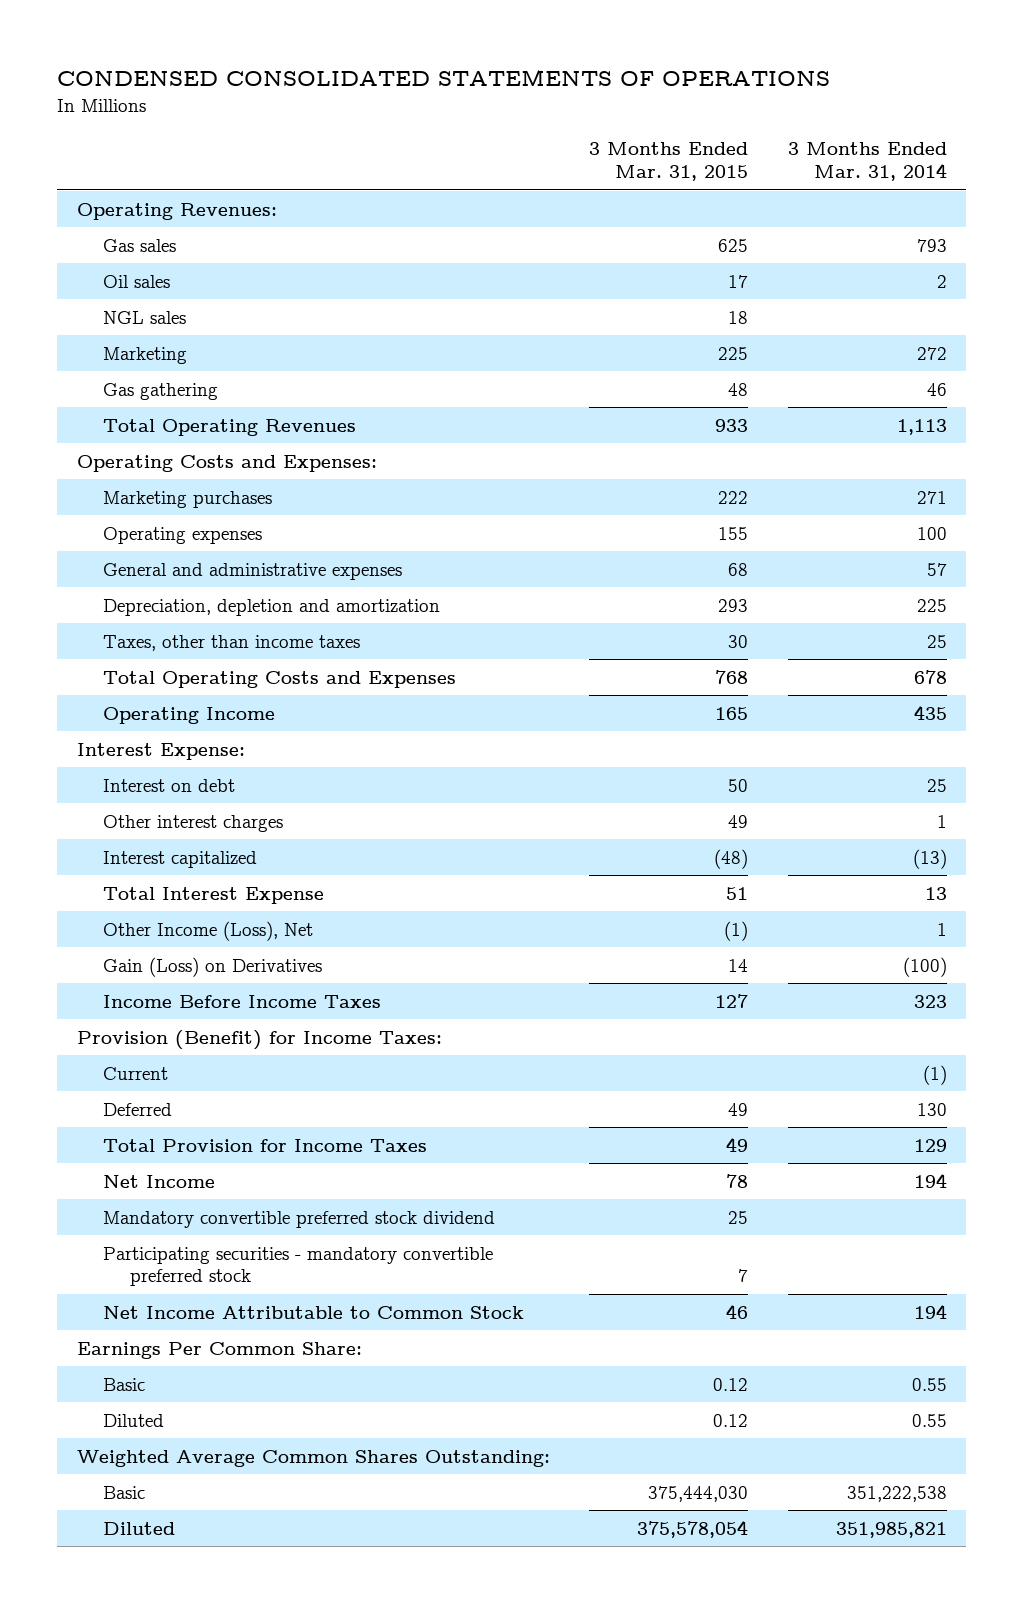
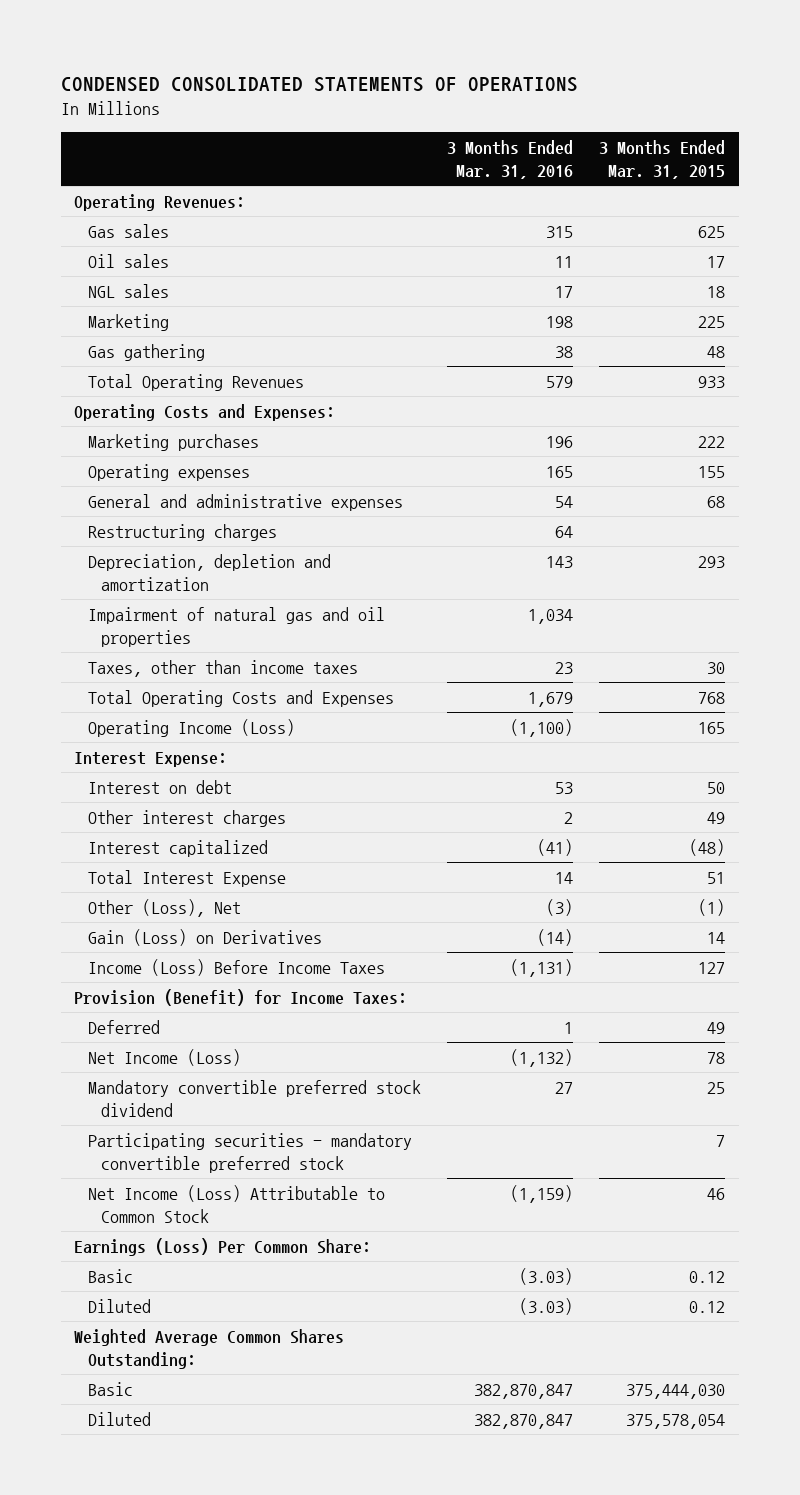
[787,142,947,181] 3 Months Ended Mar. 31, 2014 -> none
none -> [447,139,574,180] 3 Months Ended Mar. 31, 2016
none -> [87,523,277,541] Restructuring charges
none -> [87,606,385,648] Impairment of natural gas and oil properties
[103,706,276,724] Operating Income -> [87,718,295,737] Operating Income (Loss)
[103,920,314,941] Other Income (Loss), Net -> [87,898,241,917] Other (Loss), Net
[103,994,382,1008] Income Before Income Taxes -> [87,958,385,976] Income (Loss) Before Income Taxes
[103,1066,169,1080] Current -> none
[103,1138,428,1152] Total Provision for Income Taxes -> none
[103,1174,216,1188] Net Income -> [87,1048,241,1066] Net Income (Loss)
[103,1305,525,1319] Net Income Attributable to Common Stock -> [87,1184,385,1224] Net Income (Loss) Attributable to Common Stock
[76,1341,362,1359] Earnings Per Common Share: -> [74,1237,372,1256] Earnings (Loss) Per Common Share:

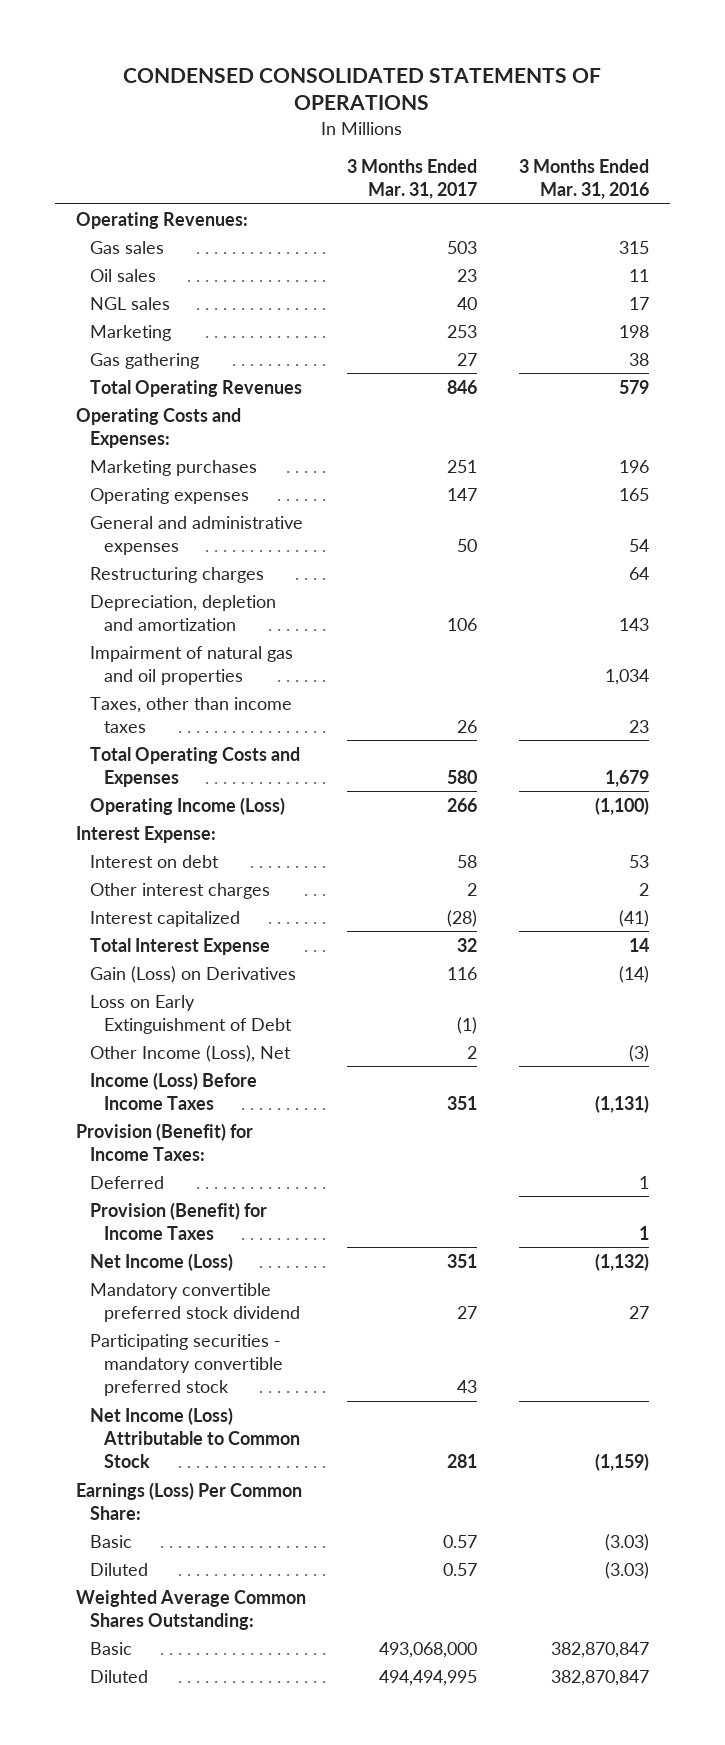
[599,139,726,180] 3 Months Ended Mar. 31, 2015 -> none
none -> [347,159,478,200] 3 Months Ended Mar. 31, 2017
[87,898,241,917] Other (Loss), Net -> none
none -> [89,994,293,1034] Loss on Early Extinguishment of Debt
none -> [89,1044,291,1062] Other Income (Loss), Net
none -> [89,1201,267,1240] Provision (Benefit) for Income Taxes

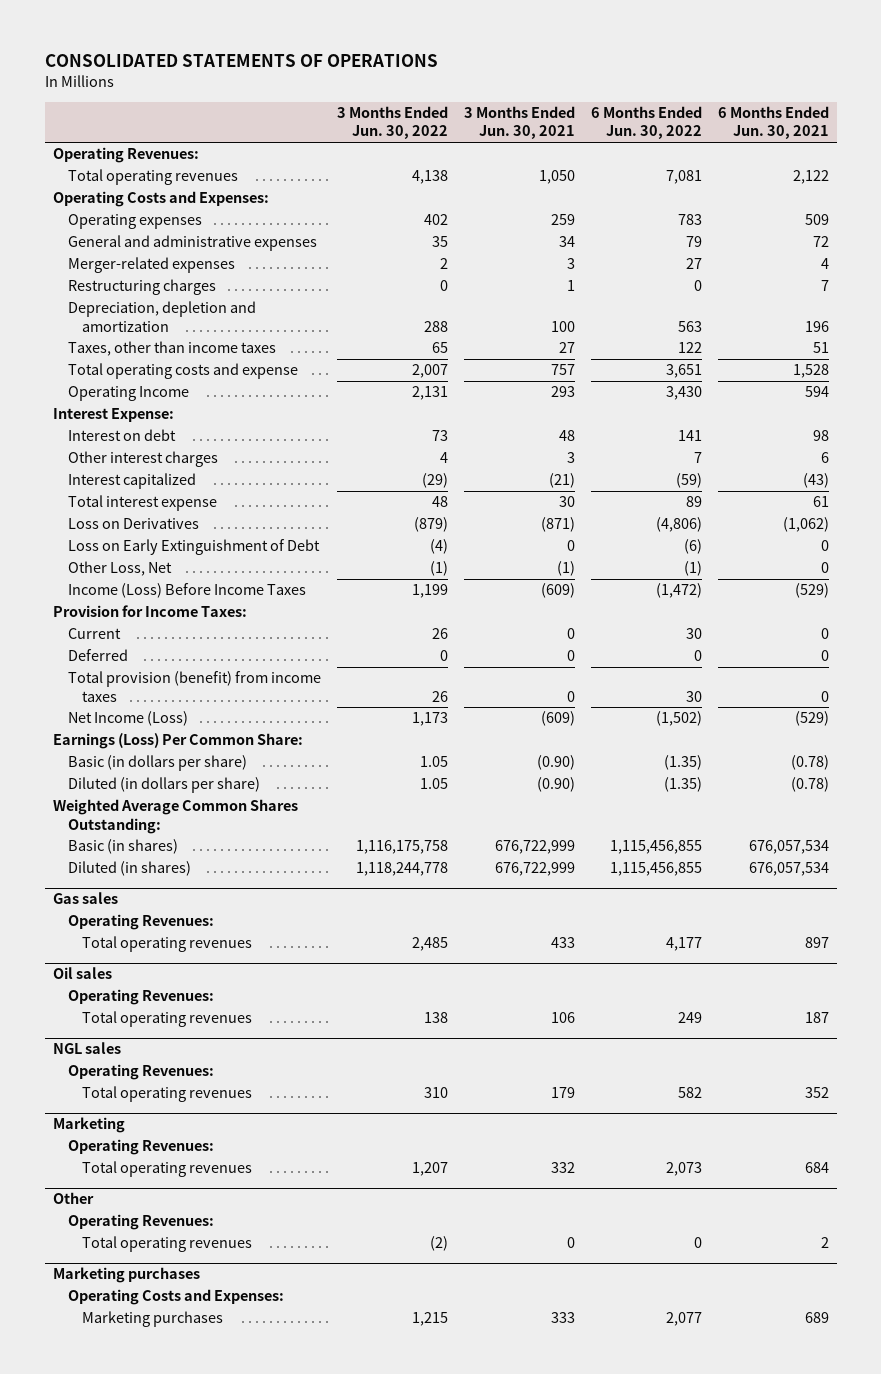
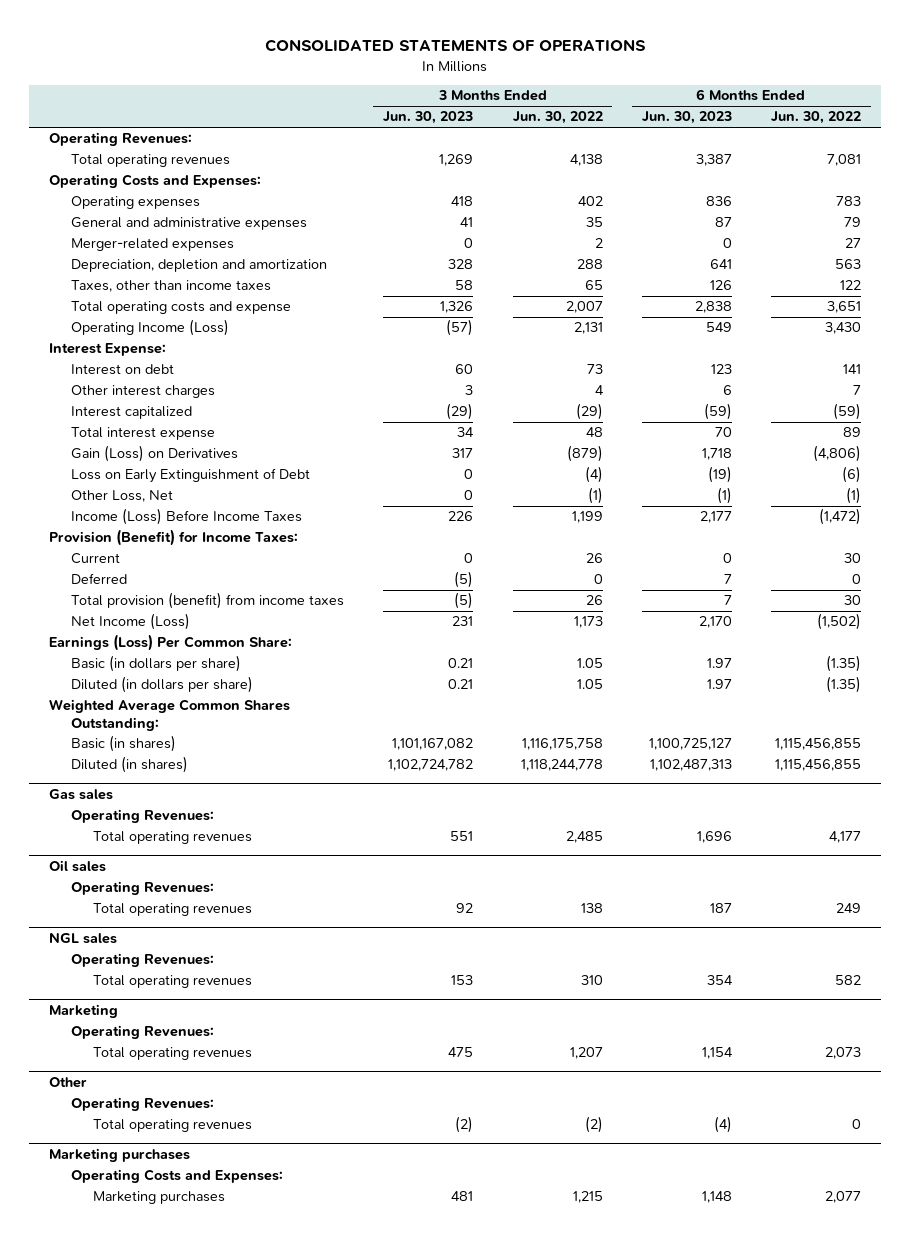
[463,106,575,140] 3 Months Ended Jun. 30, 2021 -> none
[717,106,829,140] 6 Months Ended Jun. 30, 2021 -> none
none -> [383,111,474,125] Jun. 30, 2023
none -> [641,111,732,125] Jun. 30, 2023
[67,279,216,296] Restructuring charges -> none
[67,386,189,402] Operating Income -> [71,319,230,337] Operating Income (Loss)
[67,518,199,530] Loss on Derivatives -> [71,445,239,463] Gain (Loss) on Derivatives
[52,605,247,618] Provision for Income Taxes: -> [48,529,298,547] Provision (Benefit) for Income Taxes:

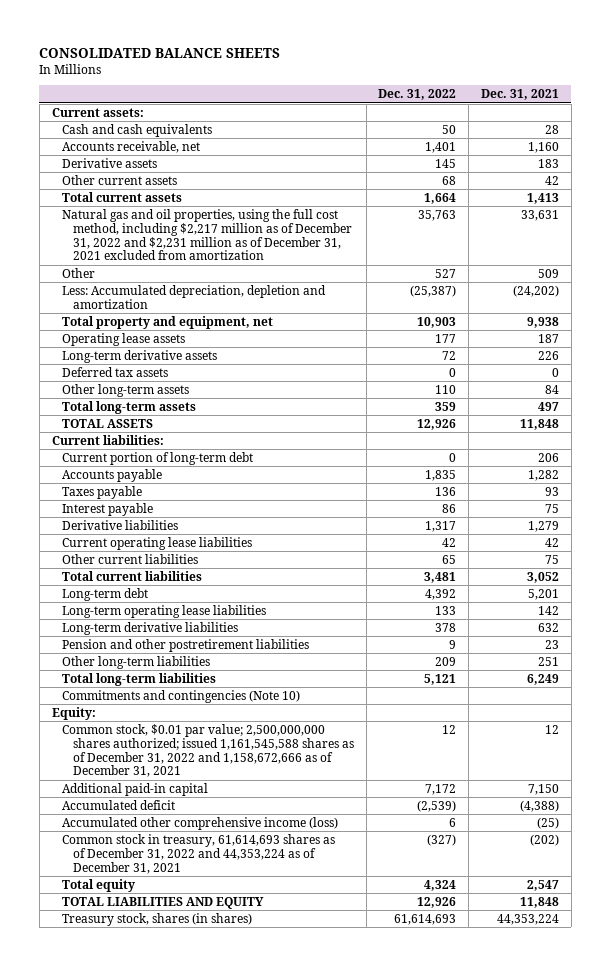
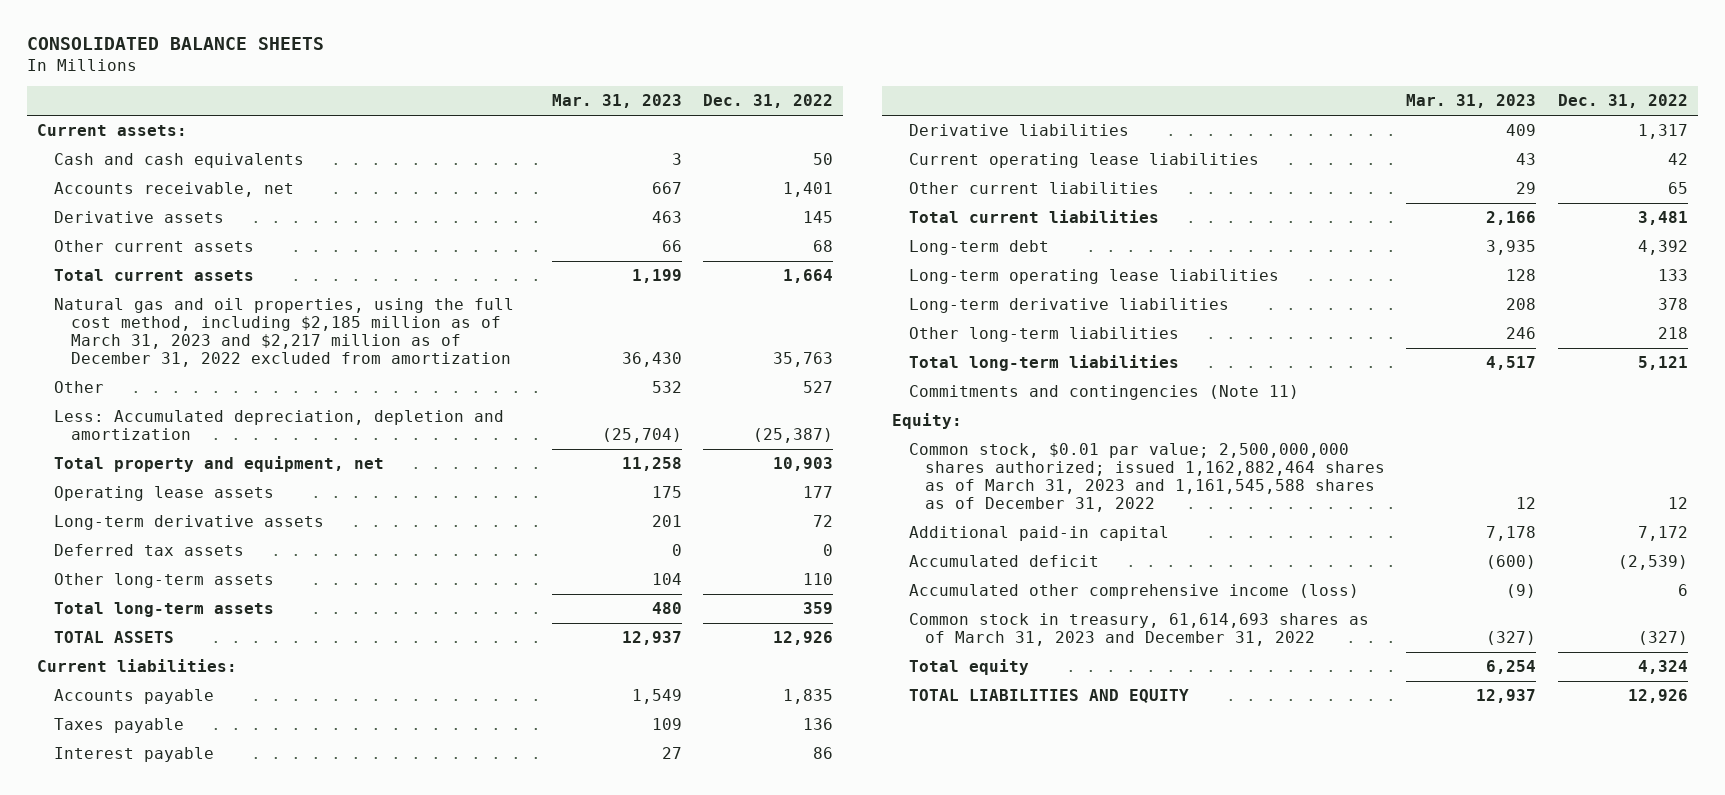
[480,89,559,101] Dec. 31, 2021 -> none
none -> [551,94,682,109] Mar. 31, 2023
[62,208,352,261] Natural gas and oil properties, using the full cost method, including $2,217 million as of December 31, 2022 and $2,231 million as of December 31, 2021 excluded from amortization -> [53,298,514,367] Natural gas and oil properties, using the full cost method, including $2,185 million as of March 31, 2023 and $2,217 million as of December 31, 2022 excluded from amortization
[62,451,254,465] Current portion of long-term debt -> none
[62,638,310,652] Pension and other postretirement liabilities -> none
[435,656,457,666] 209 -> [1657,327,1688,340] 218
[62,689,301,703] Commitments and contingencies (Note 10) -> [908,385,1299,401] Commitments and contingencies (Note 11)
[62,723,354,778] Common stock, $0.01 par value; 2,500,000,000 shares authorized; issued 1,161,545,588 shares as of December 31, 2022 and 1,158,672,666 as of December 31, 2021 -> [908,443,1386,512] Common stock, $0.01 par value; 2,500,000,000 shares authorized; issued 1,162,882,464 shares as of March 31, 2023 and 1,161,545,588 shares as of December 31, 2022
[62,833,336,874] Common stock in treasury, 61,614,693 shares as of December 31, 2022 and 44,353,224 as of December 31, 2021 -> [908,613,1369,646] Common stock in treasury, 61,614,693 shares as of March 31, 2023 and December 31, 2022
[62,912,253,926] Treasury stock, shares (in shares) -> none

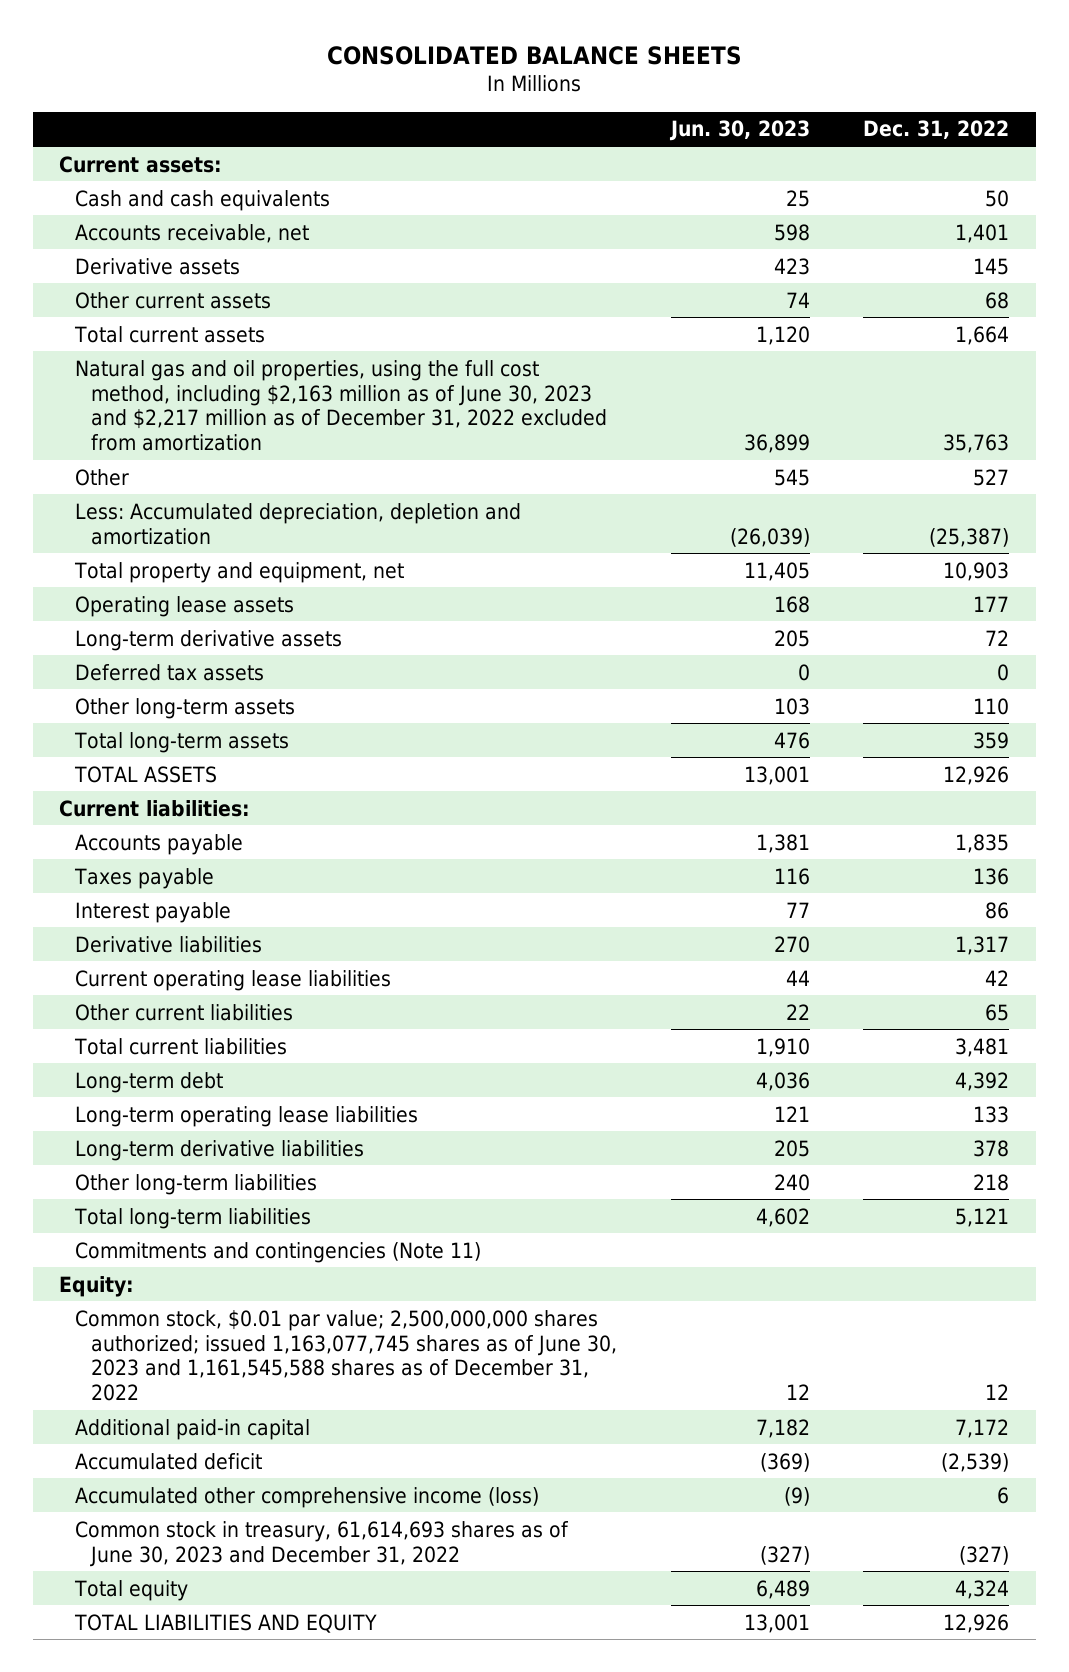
[551,94,682,109] Mar. 31, 2023 -> none
none -> [668,120,810,142] Jun. 30, 2023
[53,298,514,367] Natural gas and oil properties, using the full cost method, including $2,185 million as of March 31, 2023 and $2,217 million as of December 31, 2022 excluded from amortization -> [75,359,608,452] Natural gas and oil properties, using the full cost method, including $2,163 million as of June 30, 2023 and $2,217 million as of December 31, 2022 excluded from amortization
[908,443,1386,512] Common stock, $0.01 par value; 2,500,000,000 shares authorized; issued 1,162,882,464 shares as of March 31, 2023 and 1,161,545,588 shares as of December 31, 2022 -> [75,1309,618,1402] Common stock, $0.01 par value; 2,500,000,000 shares authorized; issued 1,163,077,745 shares as of June 30, 2023 and 1,161,545,588 shares as of December 31, 2022
[908,613,1369,646] Common stock in treasury, 61,614,693 shares as of March 31, 2023 and December 31, 2022 -> [75,1520,570,1567] Common stock in treasury, 61,614,693 shares as of June 30, 2023 and December 31, 2022

